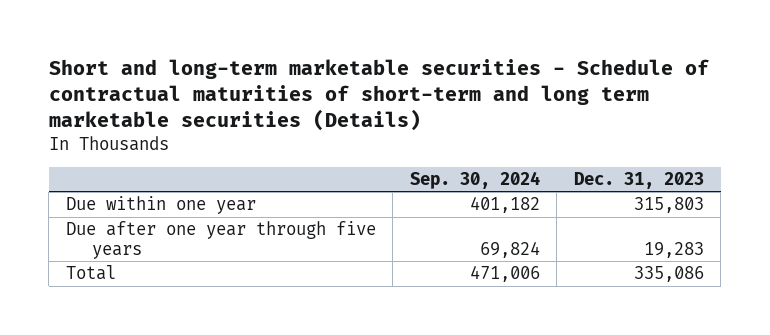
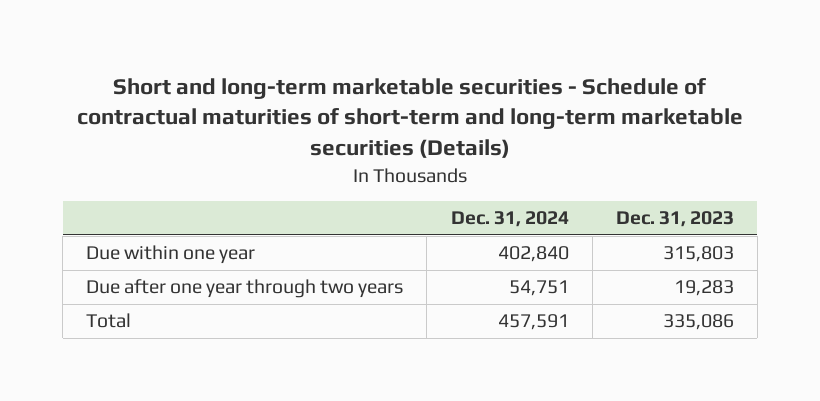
[48,58,709,132] Short and long-term marketable securities - Schedule of contractual maturities of short-term and long term marketable securities (Details) -> [77,77,744,158] Short and long-term marketable securities - Schedule of contractual maturities of short-term and long-term marketable securities (Details)
[409,170,540,189] Sep. 30, 2024 -> none
none -> [450,211,569,228] Dec. 31, 2024
[65,221,376,259] Due after one year through five years -> [86,279,404,299] Due after one year through two years

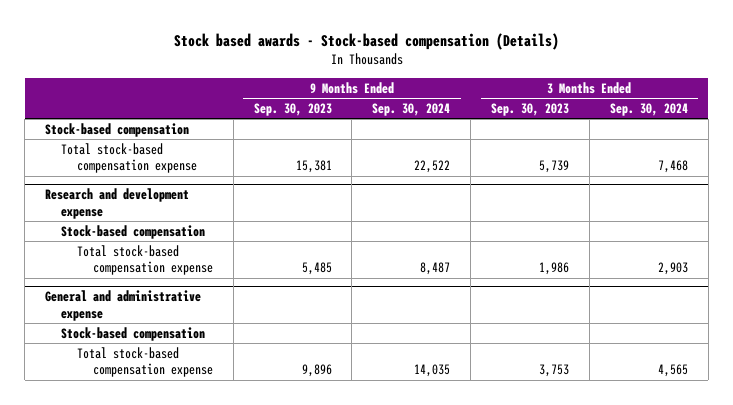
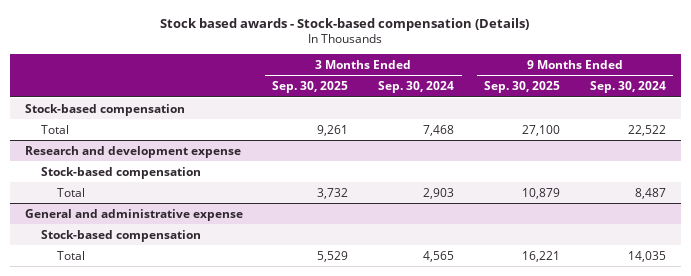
[253,103,332,117] Sep. 30, 2023 -> none
[491,103,570,117] Sep. 30, 2023 -> none
none -> [272,81,349,94] Sep. 30, 2025
none -> [484,81,561,94] Sep. 30, 2025
[61,142,198,174] Total stock-based compensation expense -> [40,124,69,134] Total
[77,244,213,276] Total stock-based compensation expense -> [56,187,85,197] Total
[77,346,213,378] Total stock-based compensation expense -> [56,250,85,260] Total

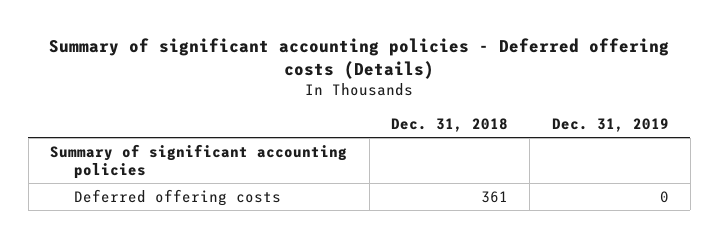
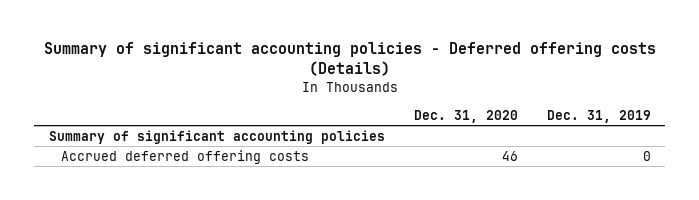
[390,118,508,133] Dec. 31, 2018 -> none
none -> [413,109,518,123] Dec. 31, 2020
[73,188,281,206] Deferred offering costs -> [61,149,310,164] Accrued deferred offering costs

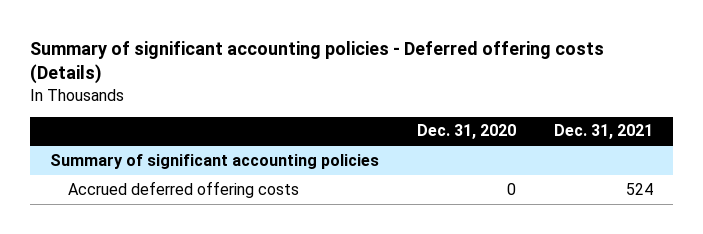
[546,109,651,123] Dec. 31, 2019 -> none
none -> [554,124,654,140] Dec. 31, 2021
[501,150,518,161] 46 -> [507,182,517,195] 0

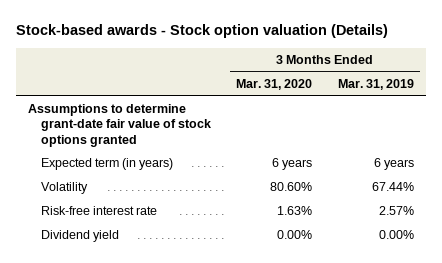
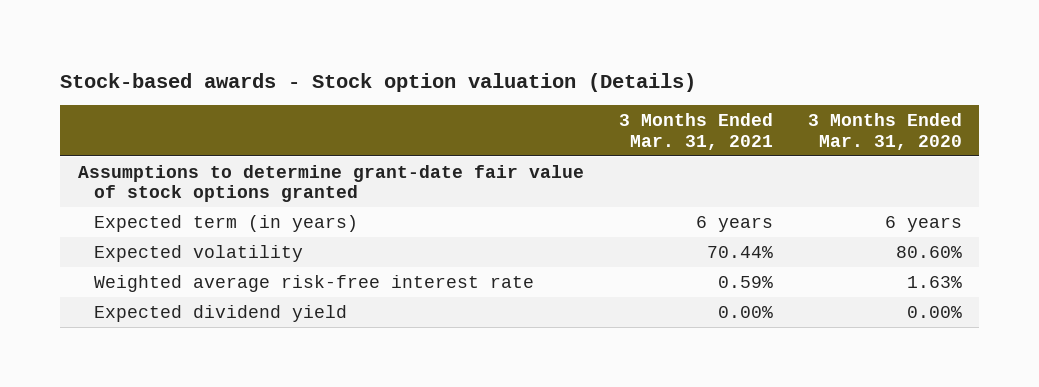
[337,79,414,91] Mar. 31, 2019 -> none
none -> [618,113,773,150] 3 Months Ended Mar. 31, 2021
[41,182,89,195] Volatility -> [94,244,304,262] Expected volatility
[41,206,158,216] Risk-free interest rate -> [94,274,535,292] Weighted average risk-free interest rate
[41,230,120,243] Dividend yield -> [94,304,348,322] Expected dividend yield

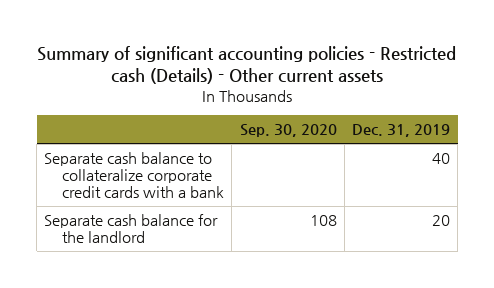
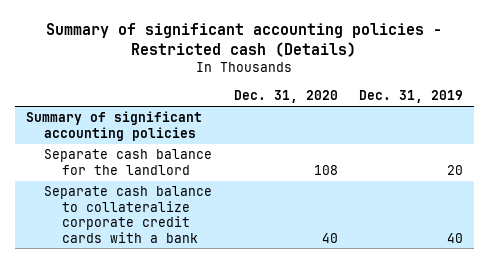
[37,45,457,85] Summary of significant accounting policies - Restricted cash (Details) - Other current assets -> [46,23,443,58] Summary of significant accounting policies - Restricted cash (Details)
[239,124,337,138] Sep. 30, 2020 -> none
none -> [233,90,338,104] Dec. 31, 2020
none -> [26,111,203,141] Summary of significant accounting policies
[44,152,225,199] Separate cash balance to collateralize corporate credit cards with a bank -> [44,186,213,243] Separate cash balance to collateralize corporate credit cards with a bank

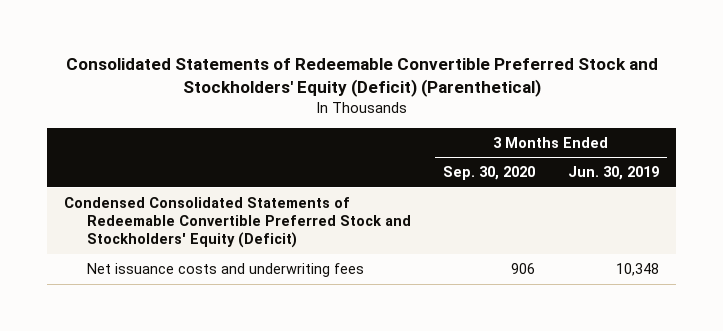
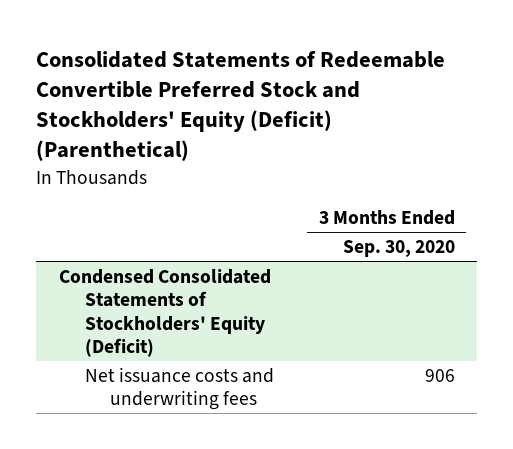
[568,166,660,181] Jun. 30, 2019 -> none
[63,196,411,249] Condensed Consolidated Statements of Redeemable Convertible Preferred Stock and Stockholders' Equity (Deficit) -> [58,268,271,357] Condensed Consolidated Statements of Stockholders' Equity (Deficit)

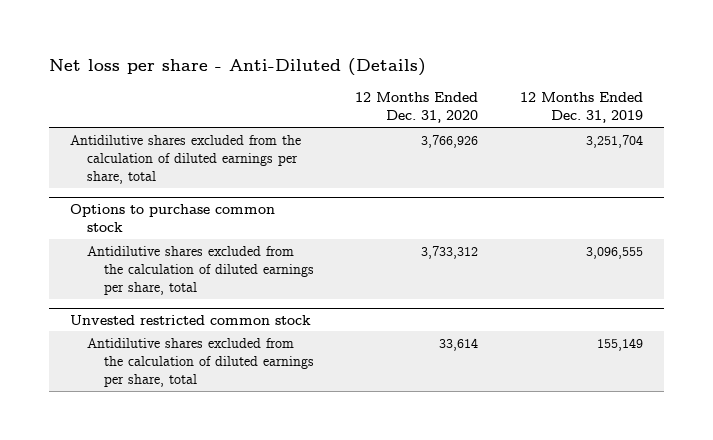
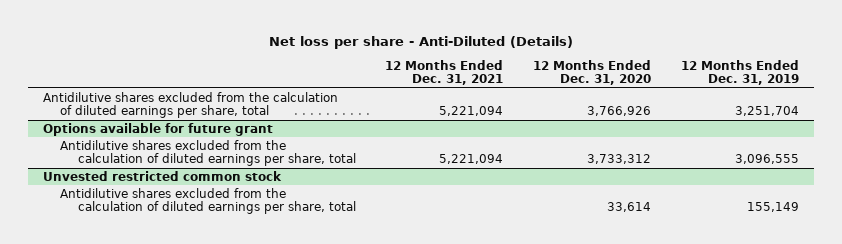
none -> [385,59,504,86] 12 Months Ended Dec. 31, 2021
[70,203,276,232] Options to purchase common stock -> [43,122,274,136] Options available for future grant

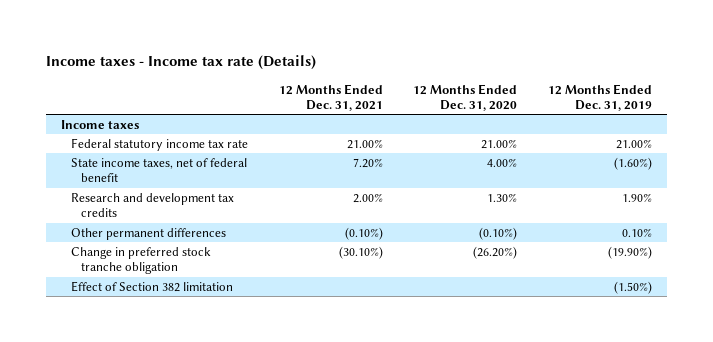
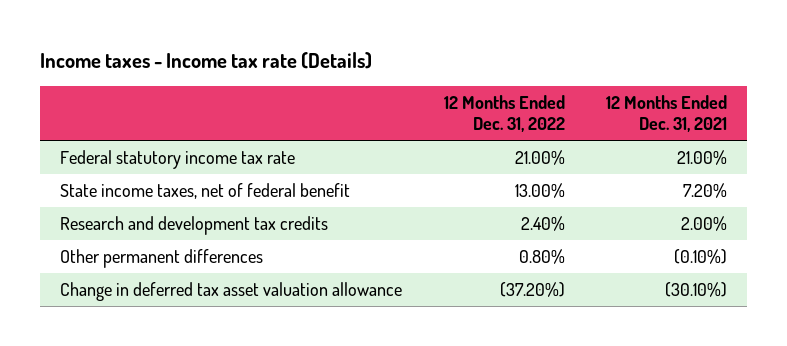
[413,83,518,111] 12 Months Ended Dec. 31, 2020 -> none
[547,83,652,111] 12 Months Ended Dec. 31, 2019 -> none
none -> [443,94,565,133] 12 Months Ended Dec. 31, 2022
[61,119,140,129] Income taxes -> none
[71,280,234,292] Effect of Section 382 limitation -> none
[71,246,212,275] Change in preferred stock tranche obligation -> [60,281,403,301] Change in deferred tax asset valuation allowance

